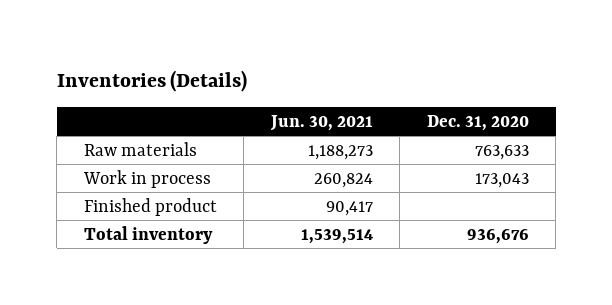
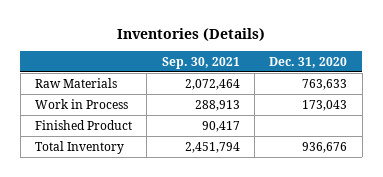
[269,114,373,131] Jun. 30, 2021 -> none
none -> [161,56,240,69] Sep. 30, 2021
[83,141,197,156] Raw materials -> [35,77,118,88] Raw Materials
[82,169,211,188] Work in process -> [35,98,129,109] Work in Process
[83,197,217,216] Finished product -> [35,119,133,130] Finished Product
[83,225,213,244] Total inventory -> [35,140,125,154] Total Inventory

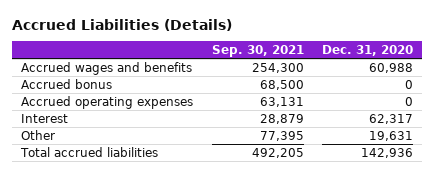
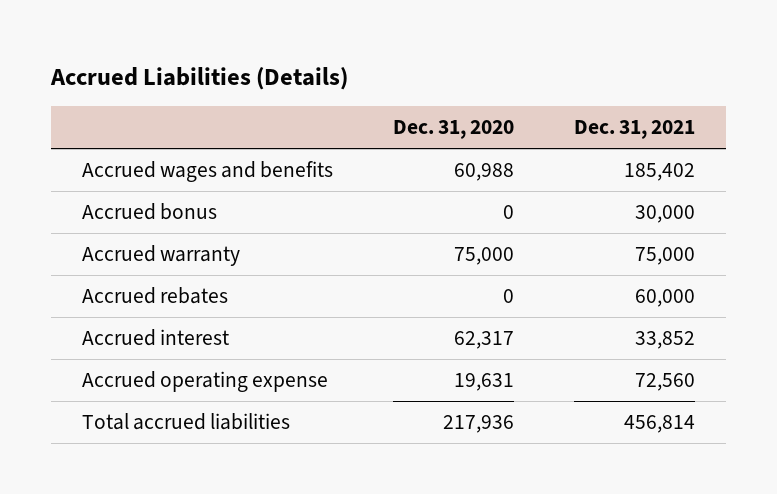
[211,45,304,58] Sep. 30, 2021 -> none
none -> [574,120,696,140] Dec. 31, 2021
[21,95,194,109] Accrued operating expenses -> none
none -> [81,245,240,267] Accrued warranty
none -> [81,287,228,305] Accrued rebates
[21,113,69,123] Interest -> [81,329,229,347] Accrued interest
[21,129,56,140] Other -> [81,371,328,393] Accrued operating expense
[361,147,414,158] 142,936 -> [442,415,514,434] 217,936

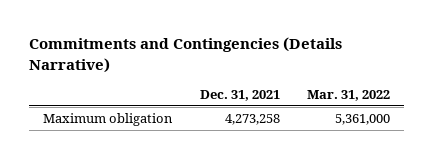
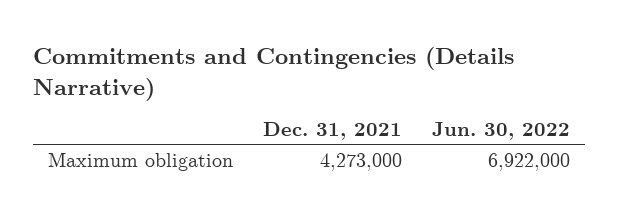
[307,90,391,102] Mar. 31, 2022 -> none
none -> [432,122,571,141] Jun. 30, 2022
[224,114,280,126] 4,273,258 -> [320,152,403,171] 4,273,000

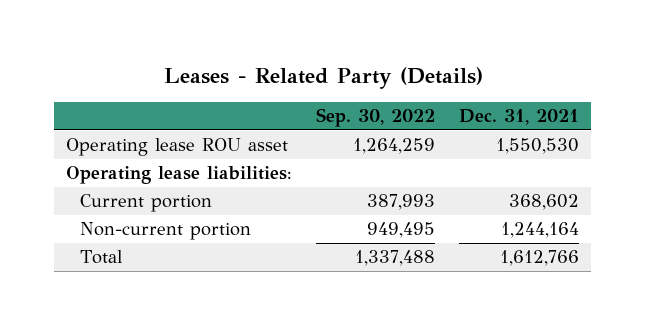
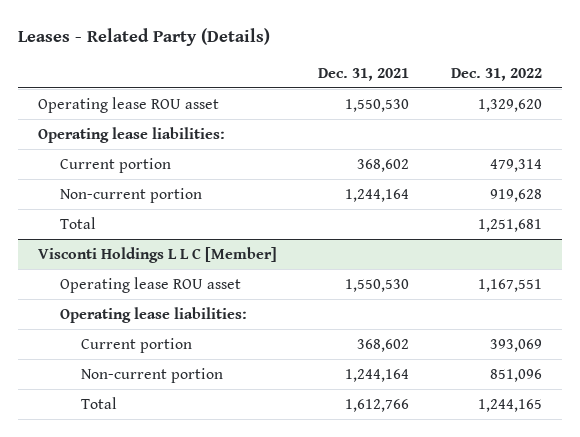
[316,107,436,127] Sep. 30, 2022 -> none
none -> [450,67,542,81] Dec. 31, 2022
none -> [59,216,96,229] Total
none -> [38,246,278,263] Visconti Holdings L L C [Member]
none -> [59,276,241,293] Operating lease ROU asset
none -> [59,306,247,323] Operating lease liabilities:
none -> [81,337,193,353] Current portion
none -> [81,367,224,383] Non-current portion

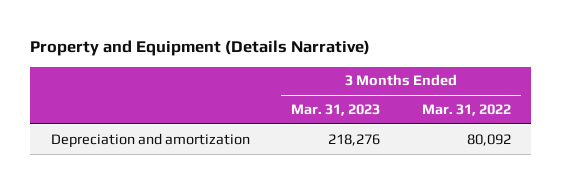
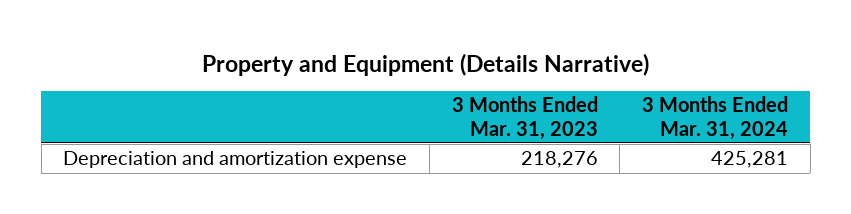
[421,103,511,116] Mar. 31, 2022 -> none
none -> [641,96,788,140] 3 Months Ended Mar. 31, 2024
[50,132,250,148] Depreciation and amortization -> [63,151,408,169] Depreciation and amortization expense

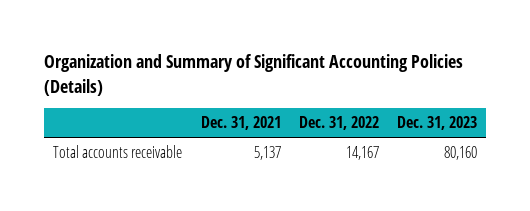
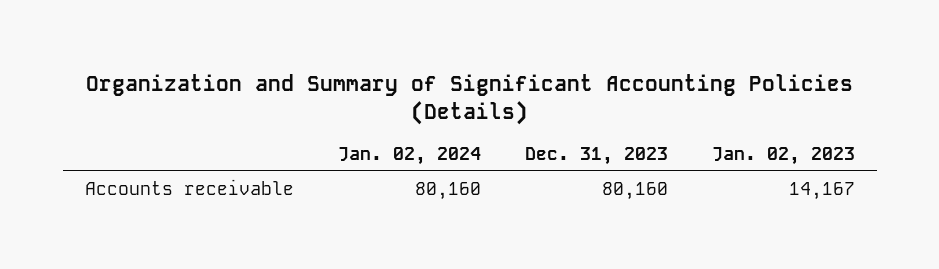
[200,116,281,131] Dec. 31, 2021 -> none
[298,116,379,131] Dec. 31, 2022 -> none
none -> [337,147,481,166] Jan. 02, 2024
none -> [711,147,855,166] Jan. 02, 2023
[53,145,183,159] Total accounts receivable -> [84,179,294,196] Accounts receivable

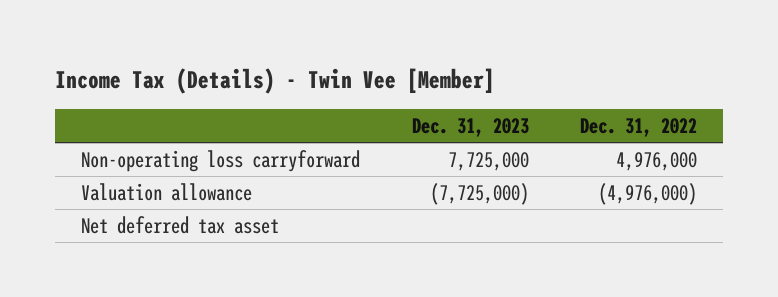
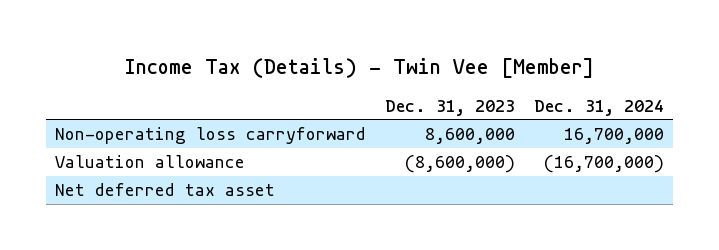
[580,118,698,138] Dec. 31, 2022 -> none
none -> [533,99,664,116] Dec. 31, 2024
[447,152,529,172] 7,725,000 -> [425,128,516,145] 8,600,000
[429,183,529,206] (7,725,000) -> [405,155,516,174] (8,600,000)

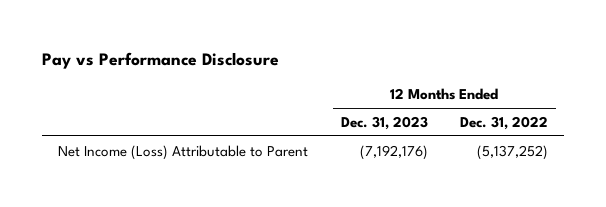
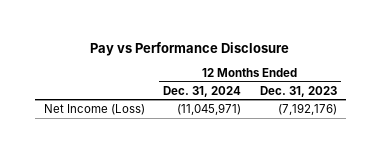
[460,116,549,131] Dec. 31, 2022 -> none
none -> [163,85,242,97] Dec. 31, 2024
[58,144,309,160] Net Income (Loss) Attributable to Parent -> [44,103,146,115] Net Income (Loss)

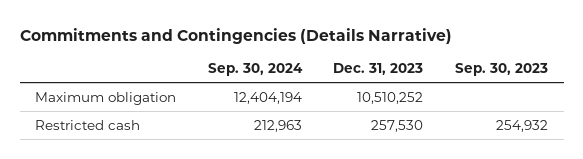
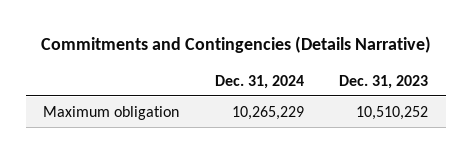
[207,63,303,77] Sep. 30, 2024 -> none
[454,63,548,77] Sep. 30, 2023 -> none
none -> [214,75,304,90] Dec. 31, 2024
[35,119,141,130] Restricted cash -> none

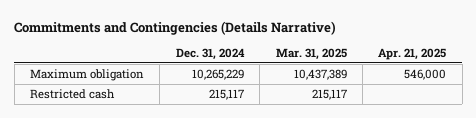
[339,75,429,90] Dec. 31, 2023 -> none
none -> [275,48,347,61] Mar. 31, 2025
none -> [378,48,447,61] Apr. 21, 2025
none -> [30,88,116,99] Restricted cash

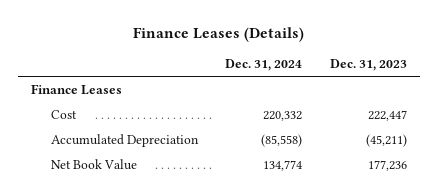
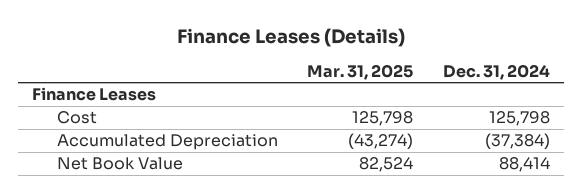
[329,59,407,72] Dec. 31, 2023 -> none
none -> [307,63,414,80] Mar. 31, 2025
[263,110,303,121] 220,332 -> [488,111,550,127] 125,798
[261,133,303,147] (85,558) -> [484,133,550,150] (37,384)
[263,159,303,171] 134,774 -> [498,157,550,173] 88,414

